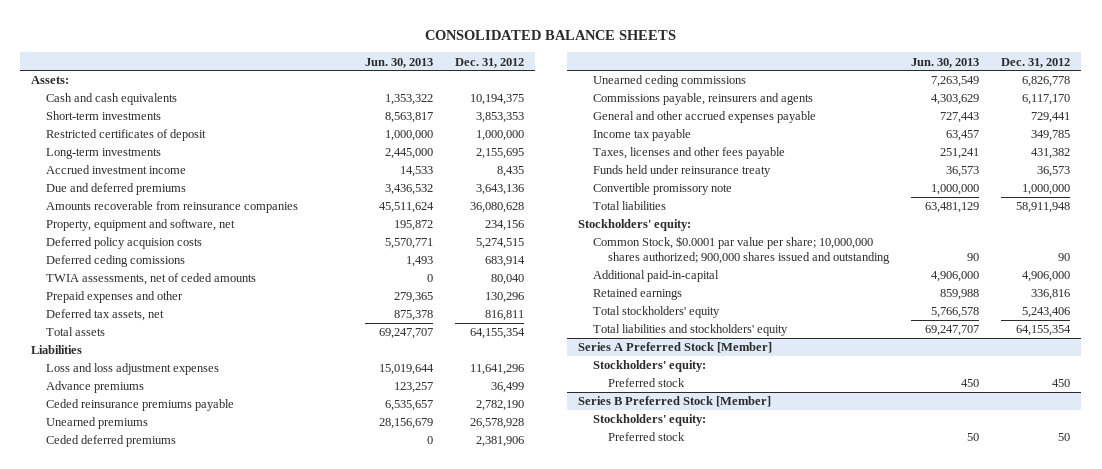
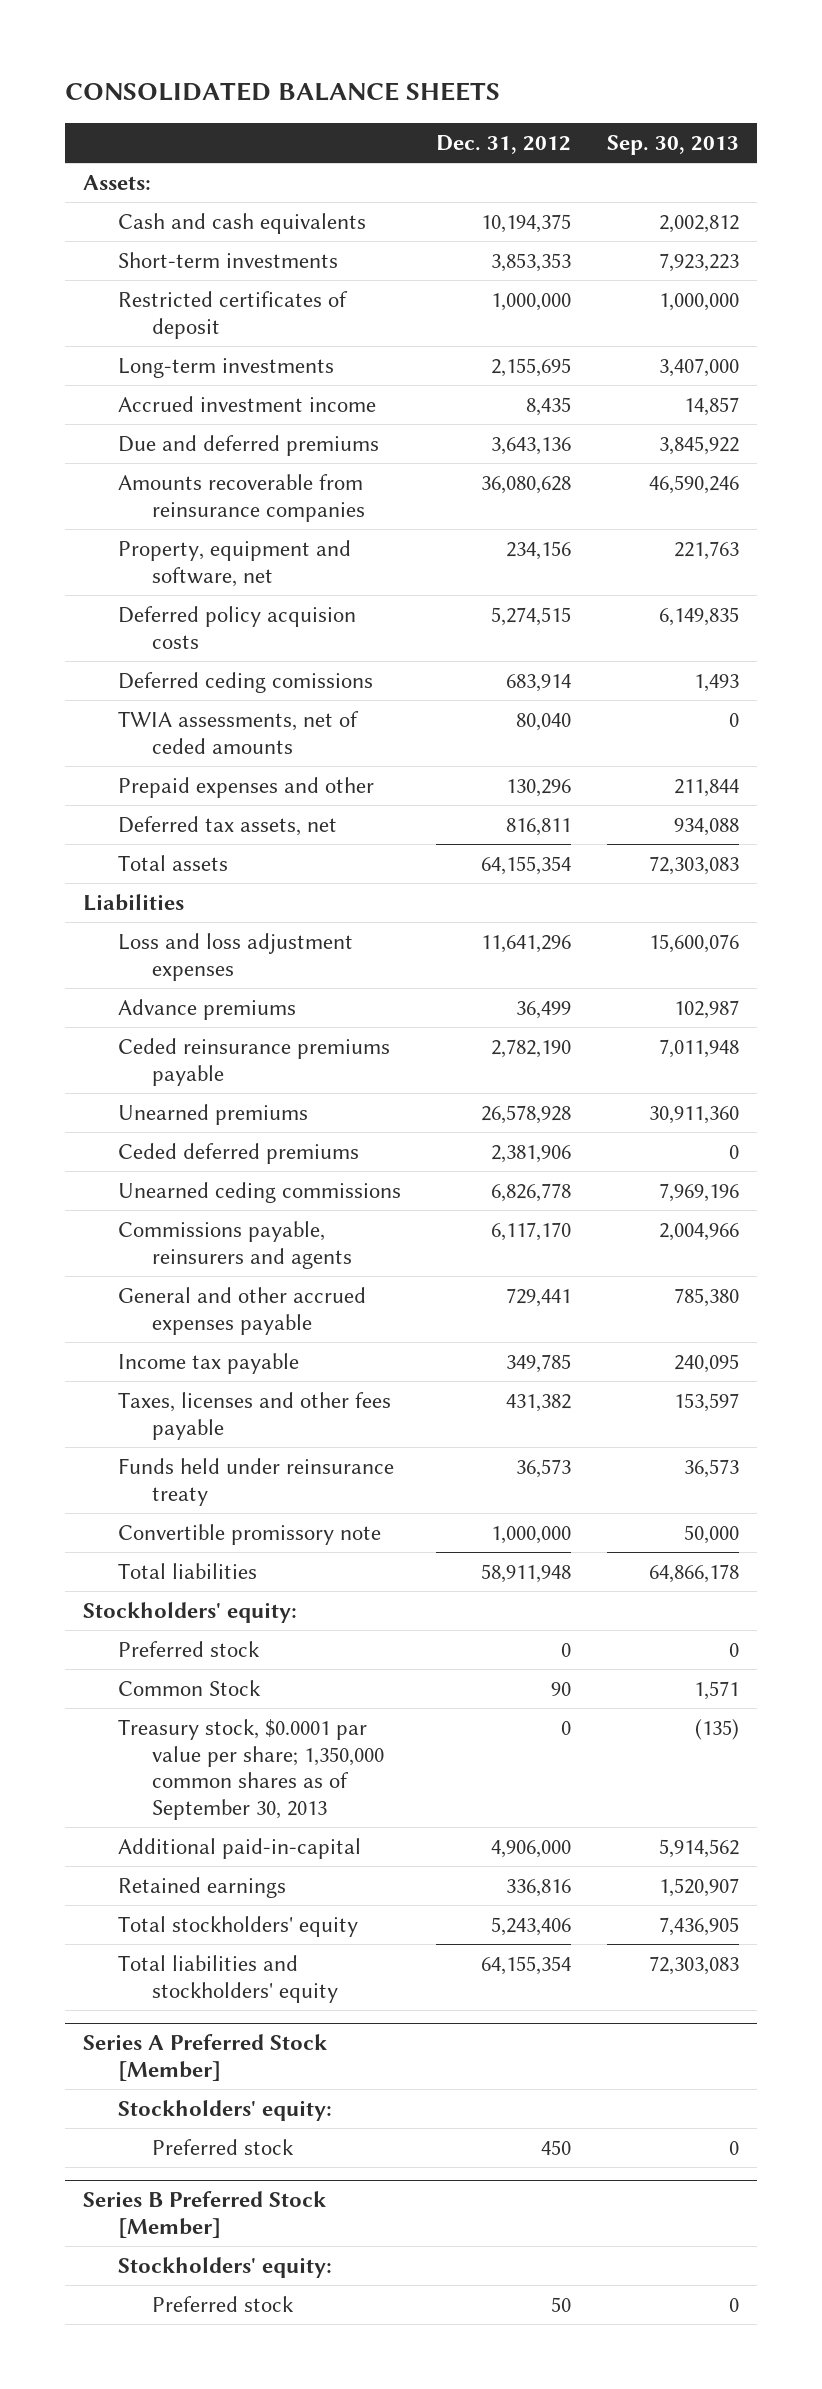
[364,57,433,68] Jun. 30, 2013 -> none
none -> [607,135,740,156] Sep. 30, 2013
none -> [117,1641,260,1658] Preferred stock
[592,236,890,264] Common Stock, $0.0001 par value per share; 10,000,000 shares authorized; 900,000 shares issued and outstanding -> [117,1680,261,1697] Common Stock
none -> [117,1719,385,1820] Treasury stock, $0.0001 par value per share; 1,350,000 common shares as of September 30, 2013

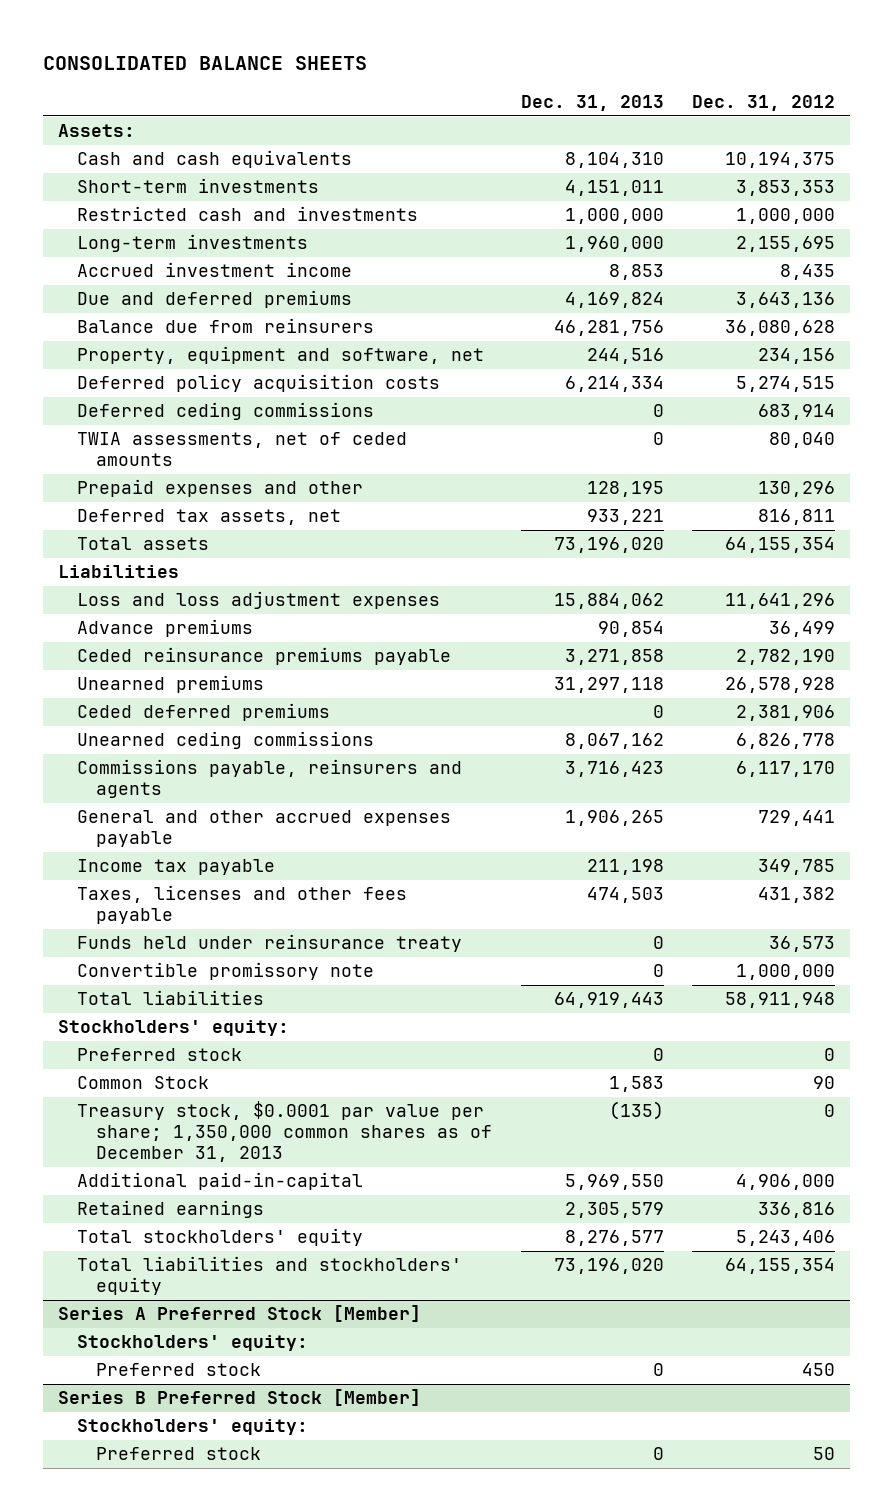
[607,135,740,156] Sep. 30, 2013 -> none
none -> [520,95,664,112] Dec. 31, 2013
[117,291,348,339] Restricted certificates of deposit -> [76,206,418,222] Restricted cash and investments
[117,474,366,522] Amounts recoverable from reinsurance companies -> [76,318,374,334] Balance due from reinsurers
[117,606,356,649] Deferred policy acquision costs -> [76,374,440,393] Deferred policy acquisition costs
[117,672,373,694] Deferred ceding comissions -> [76,402,374,421] Deferred ceding commissions
[117,1719,385,1820] Treasury stock, $0.0001 par value per share; 1,350,000 common shares as of September 30, 2013 -> [76,1101,492,1162] Treasury stock, $0.0001 par value per share; 1,350,000 common shares as of December 31, 2013

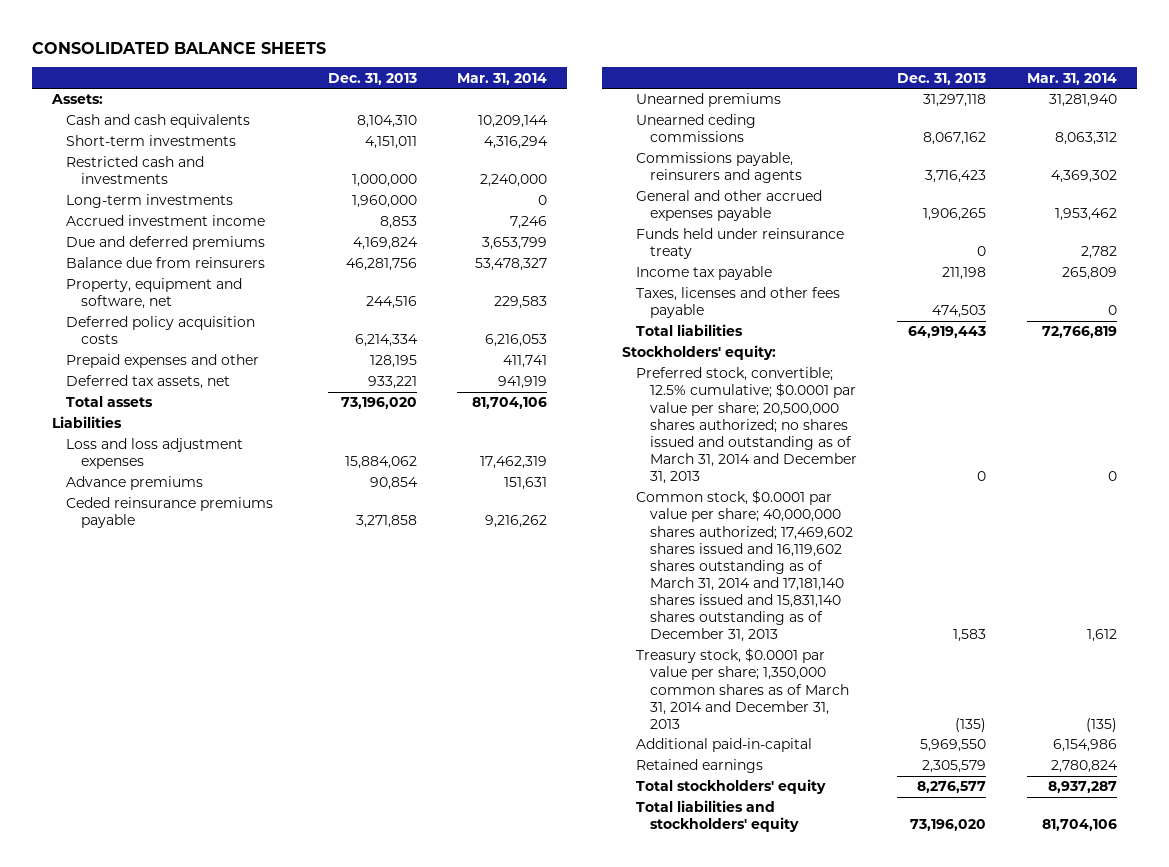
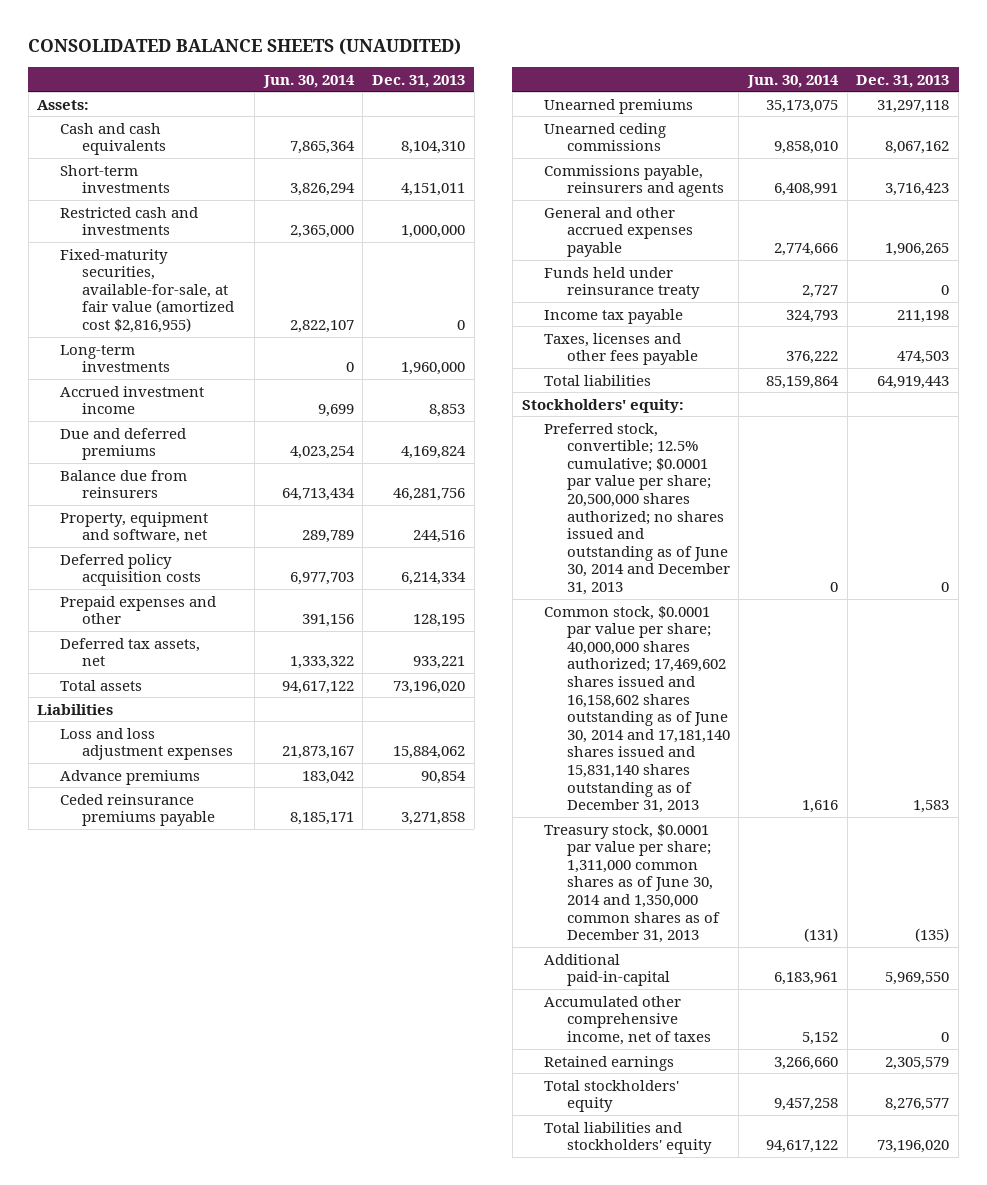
[32,41,327,54] CONSOLIDATED BALANCE SHEETS -> [28,37,462,55] CONSOLIDATED BALANCE SHEETS (UNAUDITED)
[457,72,548,85] Mar. 31, 2014 -> none
none -> [262,74,355,88] Jun. 30, 2014
none -> [59,248,235,334] Fixed-maturity securities, available-for-sale, at fair value (amortized cost $2,816,955)
[636,367,858,484] Preferred stock, convertible; 12.5% cumulative; $0.0001 par value per share; 20,500,000 shares authorized; no shares issued and outstanding as of March 31, 2014 and December 31, 2013 -> [544,422,730,595] Preferred stock, convertible; 12.5% cumulative; $0.0001 par value per share; 20,500,000 shares authorized; no shares issued and outstanding as of June 30, 2014 and December 31, 2013
[636,490,854,643] Common stock, $0.0001 par value per share; 40,000,000 shares authorized; 17,469,602 shares issued and 16,119,602 shares outstanding as of March 31, 2014 and 17,181,140 shares issued and 15,831,140 shares outstanding as of December 31, 2013 -> [544,605,730,814] Common stock, $0.0001 par value per share; 40,000,000 shares authorized; 17,469,602 shares issued and 16,158,602 shares outstanding as of June 30, 2014 and 17,181,140 shares issued and 15,831,140 shares outstanding as of December 31, 2013
[636,648,850,729] Treasury stock, $0.0001 par value per share; 1,350,000 common shares as of March 31, 2014 and December 31, 2013 -> [544,823,720,944] Treasury stock, $0.0001 par value per share; 1,311,000 common shares as of June 30, 2014 and 1,350,000 common shares as of December 31, 2013
none -> [544,995,711,1045] Accumulated other comprehensive income, net of taxes

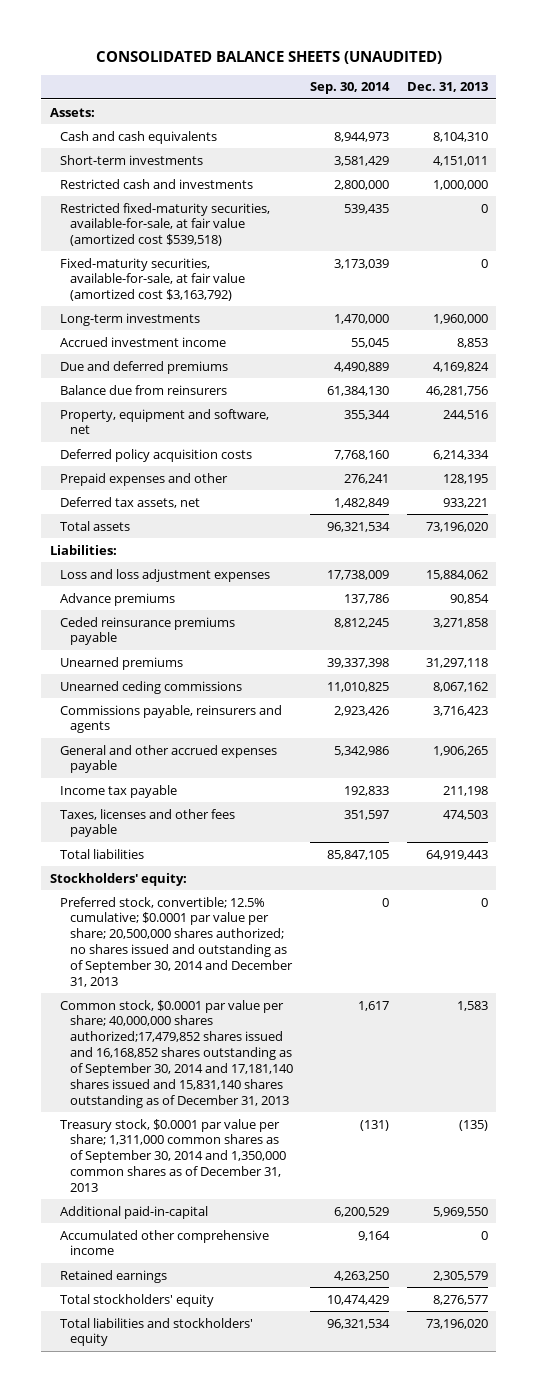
[262,74,355,88] Jun. 30, 2014 -> none
none -> [310,82,391,95] Sep. 30, 2014
none -> [59,202,270,247] Restricted fixed-maturity securities, available-for-sale, at fair value (amortized cost $539,518)
[59,248,235,334] Fixed-maturity securities, available-for-sale, at fair value (amortized cost $2,816,955) -> [59,257,245,302] Fixed-maturity securities, available-for-sale, at fair value (amortized cost $3,163,792)
[37,703,114,715] Liabilities -> [50,544,118,555] Liabilities:
[544,266,700,300] Funds held under reinsurance treaty -> none
[544,422,730,595] Preferred stock, convertible; 12.5% cumulative; $0.0001 par value per share; 20,500,000 shares authorized; no shares issued and outstanding as of June 30, 2014 and December 31, 2013 -> [59,896,293,987] Preferred stock, convertible; 12.5% cumulative; $0.0001 par value per share; 20,500,000 shares authorized; no shares issued and outstanding as of September 30, 2014 and December 31, 2013
[544,605,730,814] Common stock, $0.0001 par value per share; 40,000,000 shares authorized; 17,469,602 shares issued and 16,158,602 shares outstanding as of June 30, 2014 and 17,181,140 shares issued and 15,831,140 shares outstanding as of December 31, 2013 -> [59,999,293,1108] Common stock, $0.0001 par value per share; 40,000,000 shares authorized;17,479,852 shares issued and 16,168,852 shares outstanding as of September 30, 2014 and 17,181,140 shares issued and 15,831,140 shares outstanding as of December 31, 2013
[544,823,720,944] Treasury stock, $0.0001 par value per share; 1,311,000 common shares as of June 30, 2014 and 1,350,000 common shares as of December 31, 2013 -> [59,1118,286,1192] Treasury stock, $0.0001 par value per share; 1,311,000 common shares as of September 30, 2014 and 1,350,000 common shares as of December 31, 2013
[544,995,711,1045] Accumulated other comprehensive income, net of taxes -> [59,1229,269,1256] Accumulated other comprehensive income

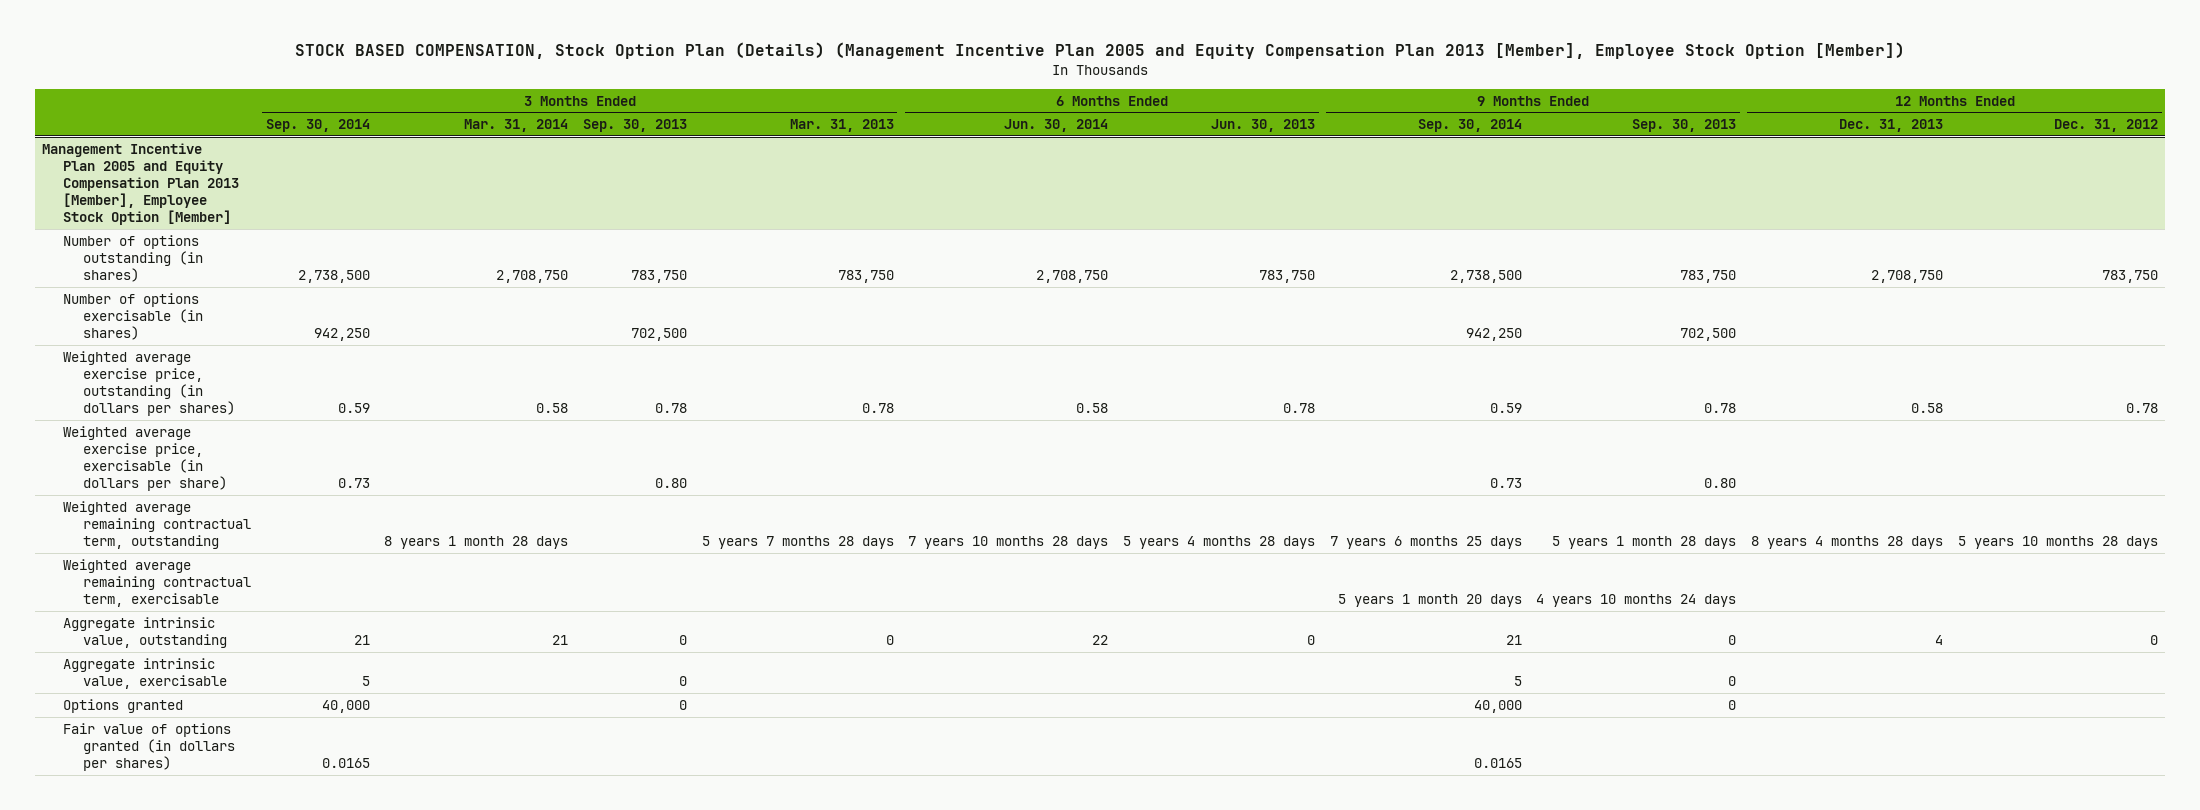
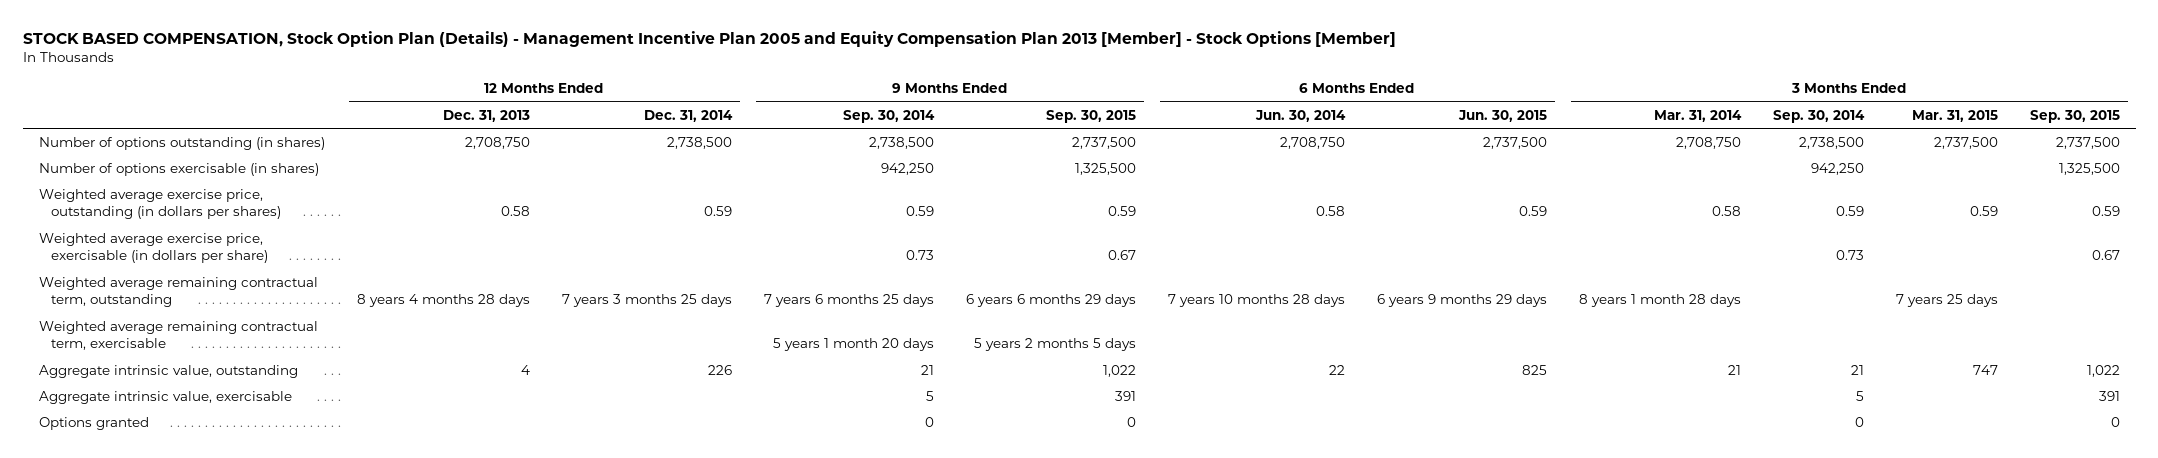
[295,42,1906,60] STOCK BASED COMPENSATION, Stock Option Plan (Details) (Management Incentive Plan 2005 and Equity Compensation Plan 2013 [Member], Employee Stock Option [Member]) -> [22,30,1396,47] STOCK BASED COMPENSATION, Stock Option Plan (Details) - Management Incentive Plan 2005 and Equity Compensation Plan 2013 [Member] - Stock Options [Member]
[582,119,687,133] Sep. 30, 2013 -> none
[789,119,894,133] Mar. 31, 2013 -> none
[1211,119,1316,133] Jun. 30, 2013 -> none
[1632,119,1737,133] Sep. 30, 2013 -> none
[2053,119,2158,133] Dec. 31, 2012 -> none
none -> [643,109,733,122] Dec. 31, 2014
none -> [1045,109,1136,123] Sep. 30, 2015
none -> [1457,109,1547,122] Jun. 30, 2015
none -> [1911,109,1998,122] Mar. 31, 2015
none -> [2029,109,2120,123] Sep. 30, 2015
[42,142,239,225] Management Incentive Plan 2005 and Equity Compensation Plan 2013 [Member], Employee Stock Option [Member] -> none
[62,722,235,771] Fair value of options granted (in dollars per shares) -> none
[321,699,370,713] 40,000 -> [1854,416,1864,427] 0
[1473,699,1522,713] 40,000 -> [924,416,934,427] 0

